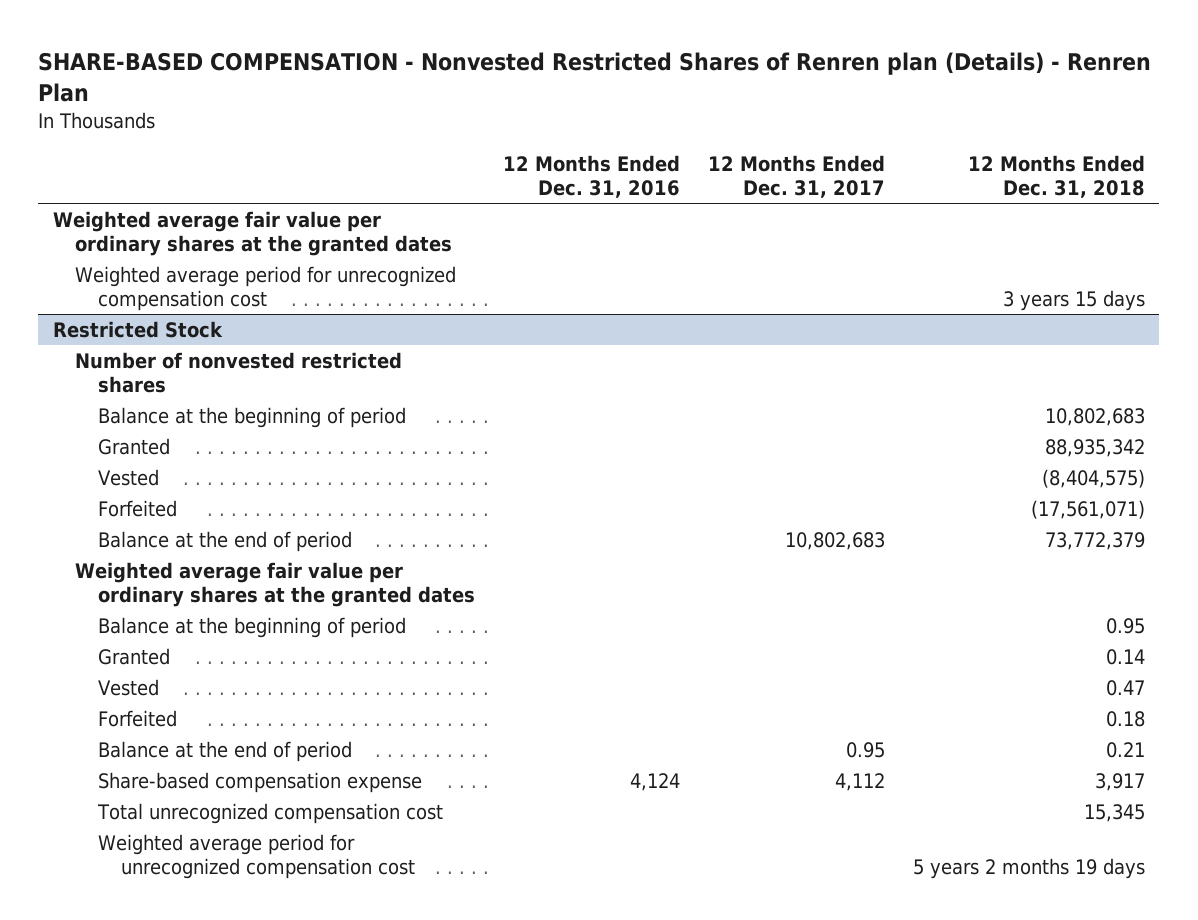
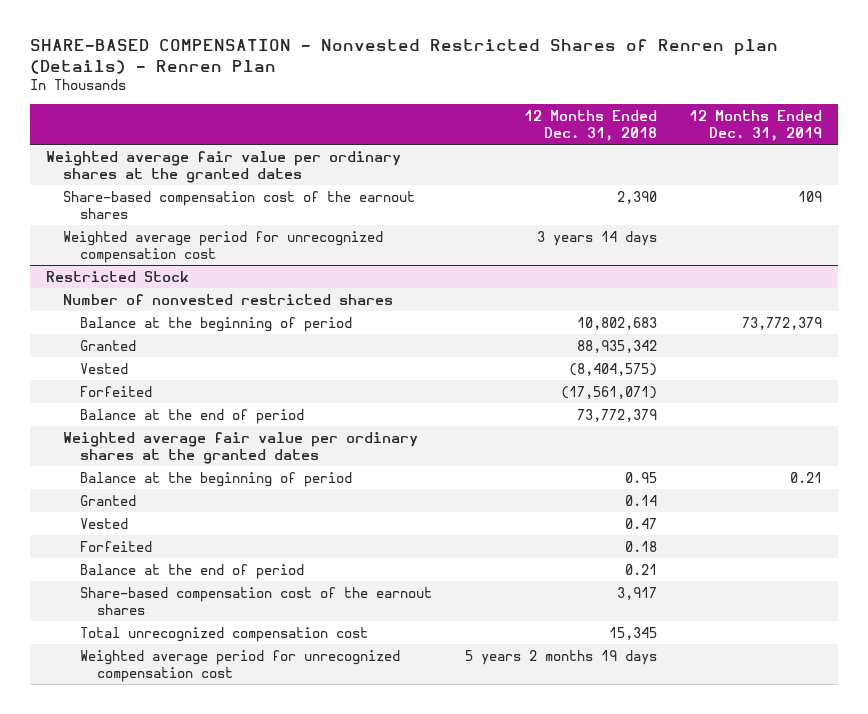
[503,154,681,198] 12 Months Ended Dec. 31, 2016 -> none
[708,154,886,198] 12 Months Ended Dec. 31, 2017 -> none
none -> [689,109,823,141] 12 Months Ended Dec. 31, 2019
none -> [63,190,416,219] Share-based compensation cost of the earnout shares
[1003,289,1146,311] 3 years 15 days -> [536,230,657,246] 3 years 14 days
[98,771,423,793] Share-based compensation expense -> [80,586,433,615] Share-based compensation cost of the earnout shares

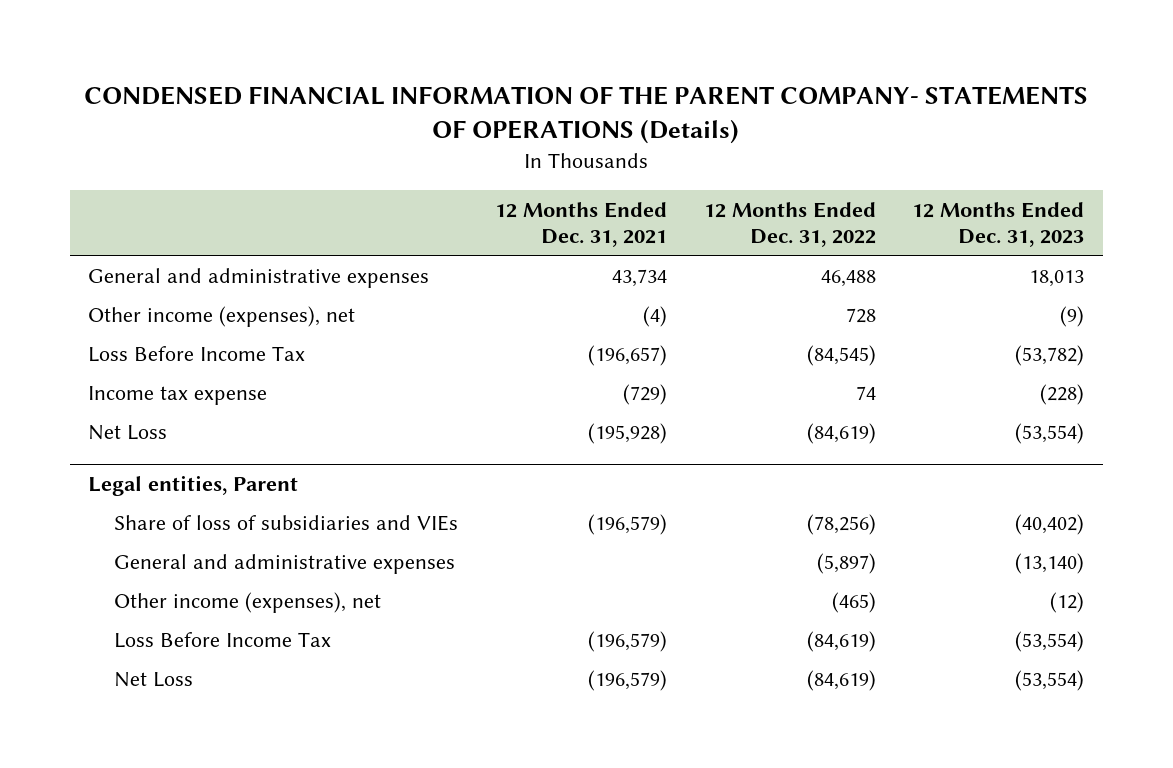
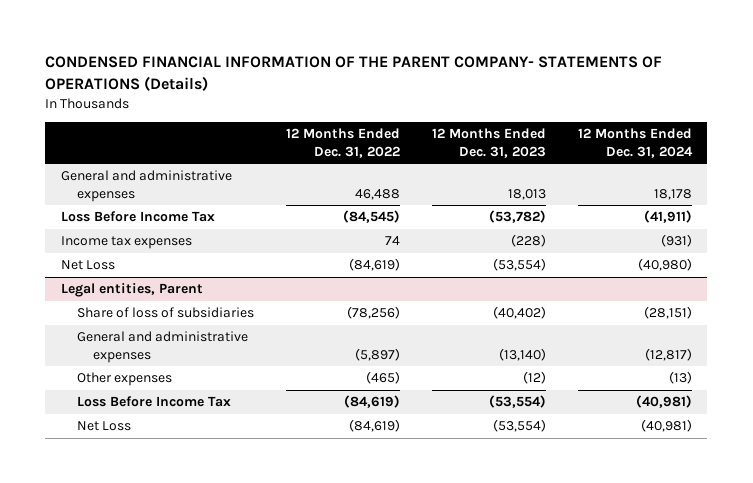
[494,201,667,248] 12 Months Ended Dec. 31, 2021 -> none
none -> [577,128,693,158] 12 Months Ended Dec. 31, 2024
[88,305,356,327] Other income (expenses), net -> none
[88,385,268,405] Income tax expense -> [61,236,193,250] Income tax expenses
[114,514,459,531] Share of loss of subsidiaries and VIEs -> [77,307,255,319] Share of loss of subsidiaries
[114,591,382,613] Other income (expenses), net -> [77,372,173,387] Other expenses

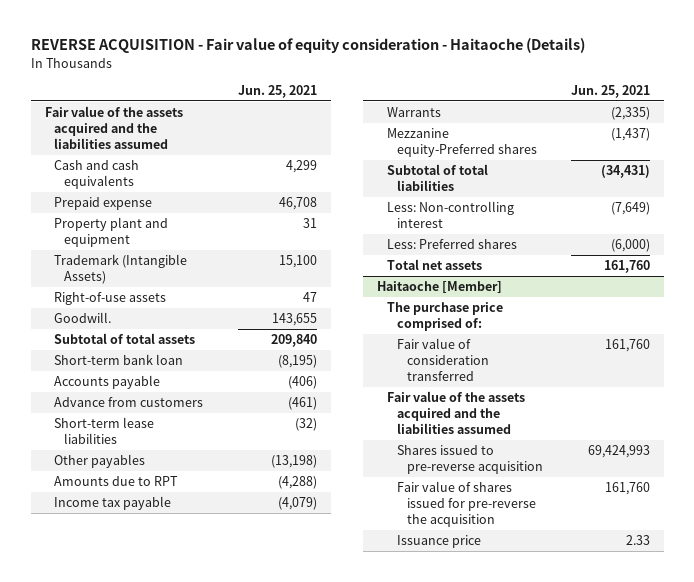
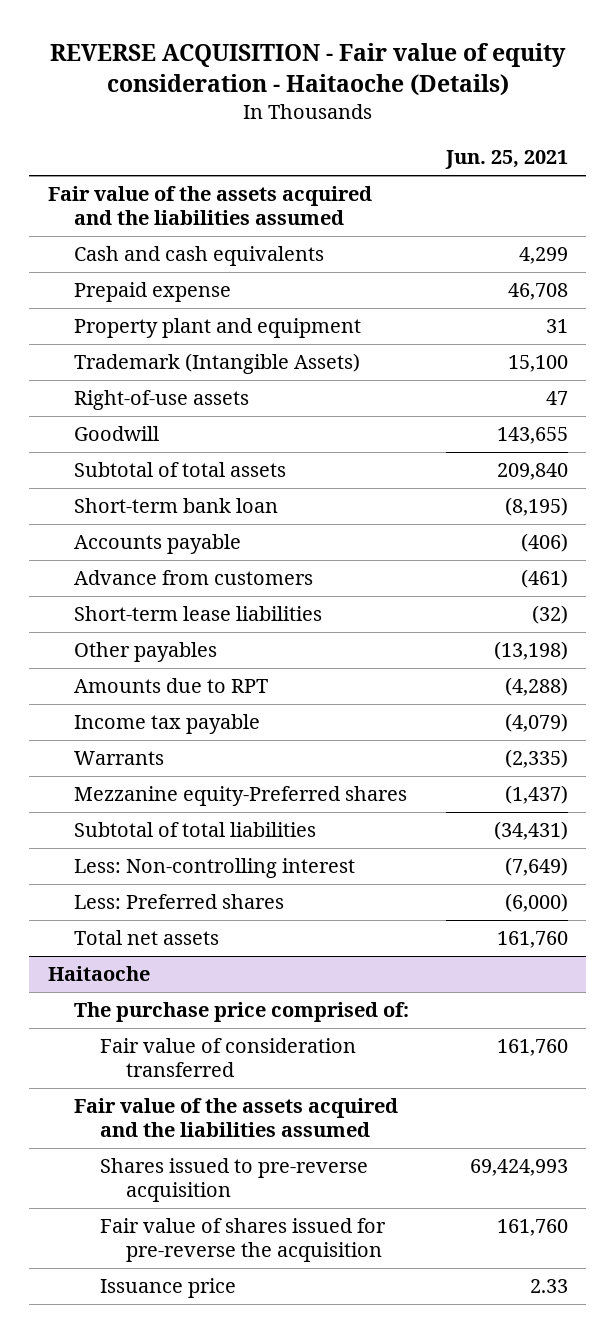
[54,311,112,323] Goodwill. -> [73,426,159,442] Goodwill
[377,280,503,293] Haitaoche [Member] -> [47,966,150,982] Haitaoche

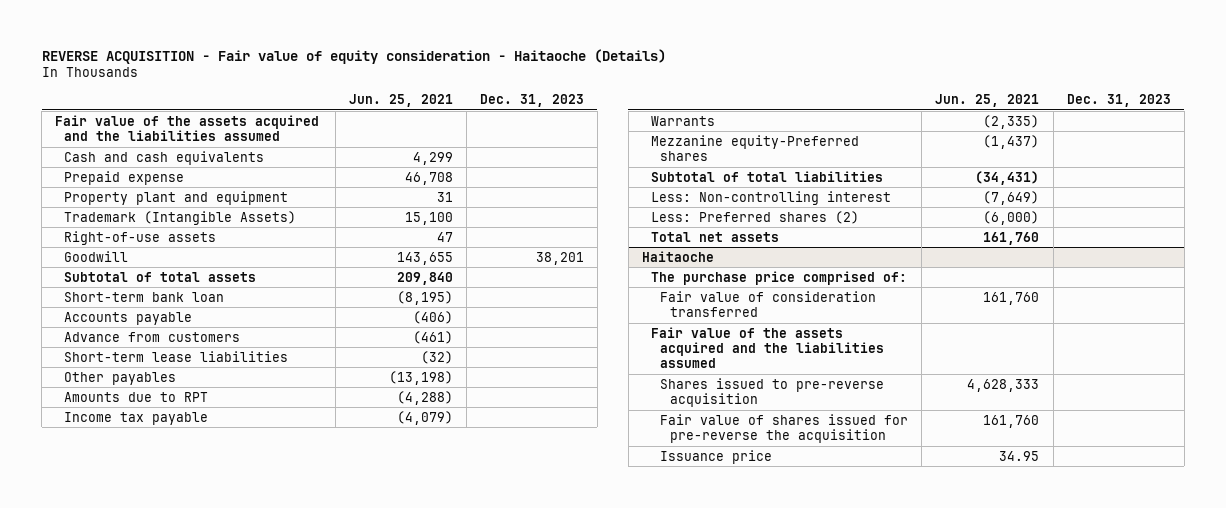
none -> [479,94,584,108] Dec. 31, 2023
[73,894,284,910] Less: Preferred shares -> [651,210,860,224] Less: Preferred shares (2)
[469,1159,568,1177] 69,424,993 -> [967,378,1040,392] 4,628,333
[529,1279,568,1294] 2.33 -> [999,450,1040,461] 34.95

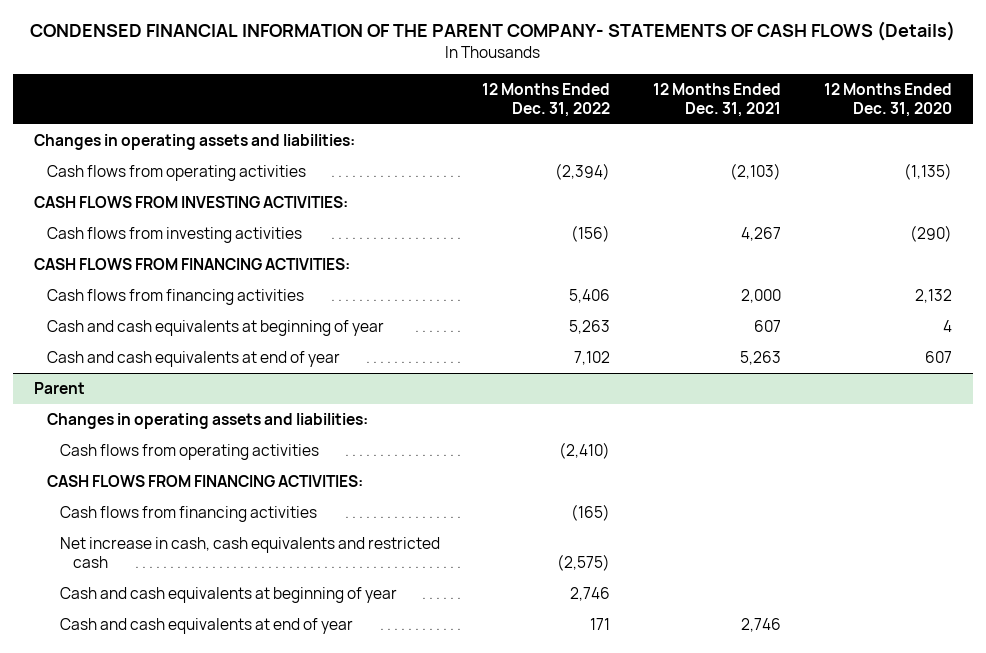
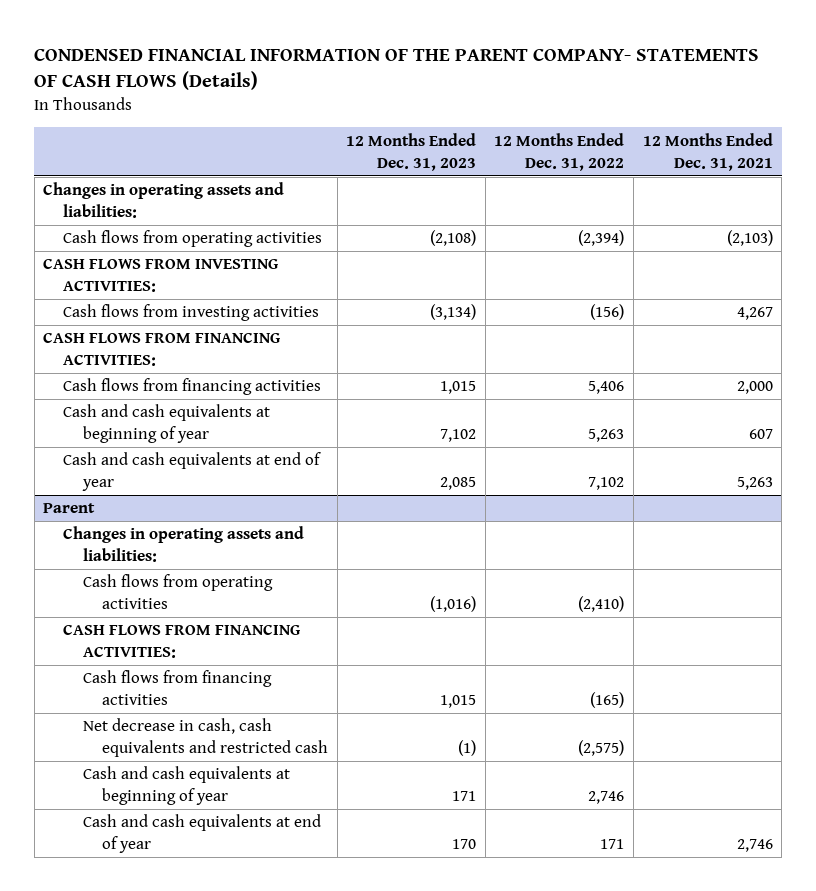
[823,82,952,117] 12 Months Ended Dec. 31, 2020 -> none
none -> [346,132,477,171] 12 Months Ended Dec. 31, 2023
[59,537,440,568] Net increase in cash, cash equivalents and restricted cash -> [82,718,329,758] Net decrease in cash, cash equivalents and restricted cash

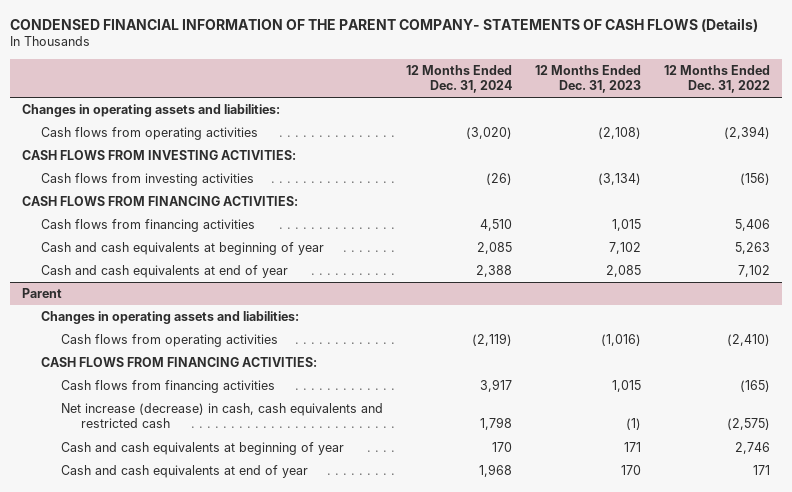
[642,132,773,171] 12 Months Ended Dec. 31, 2021 -> none
none -> [406,64,513,94] 12 Months Ended Dec. 31, 2024
[82,718,329,758] Net decrease in cash, cash equivalents and restricted cash -> [61,403,384,429] Net increase (decrease) in cash, cash equivalents and restricted cash

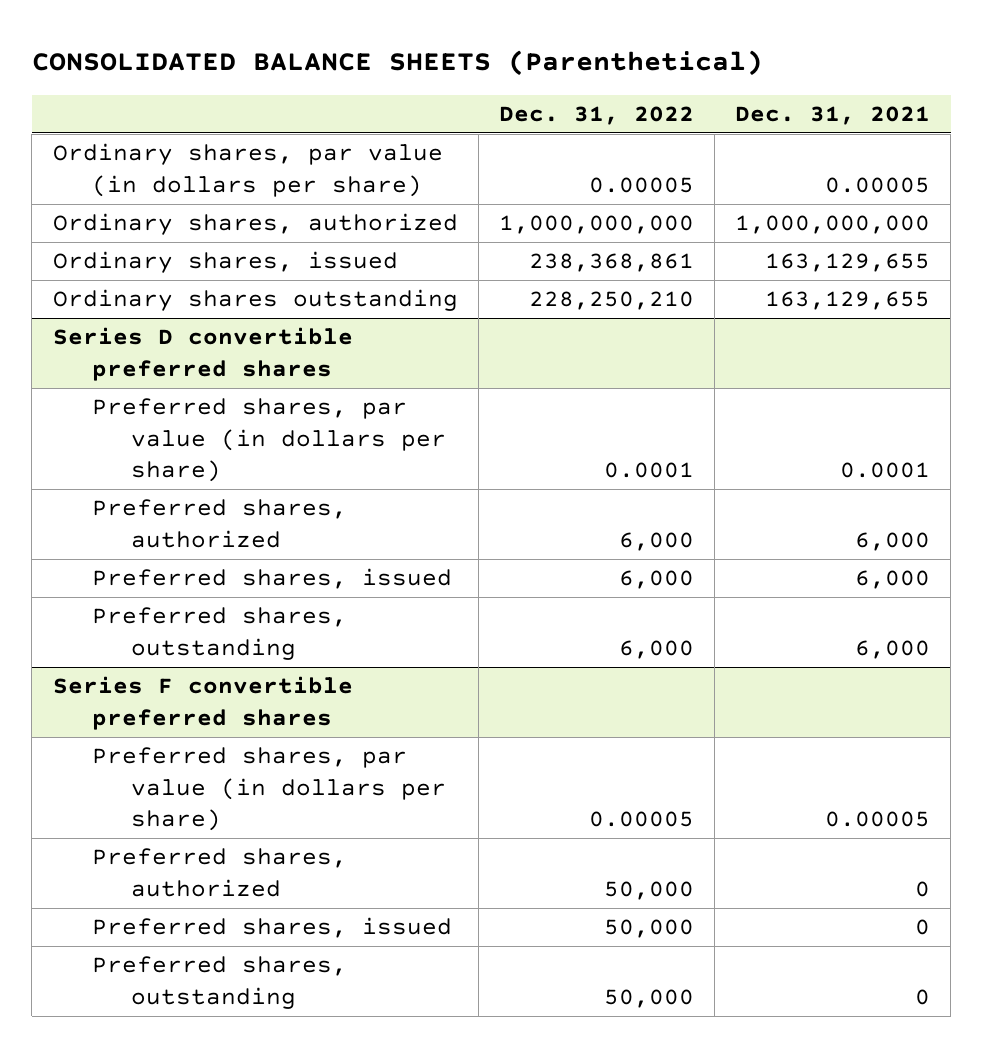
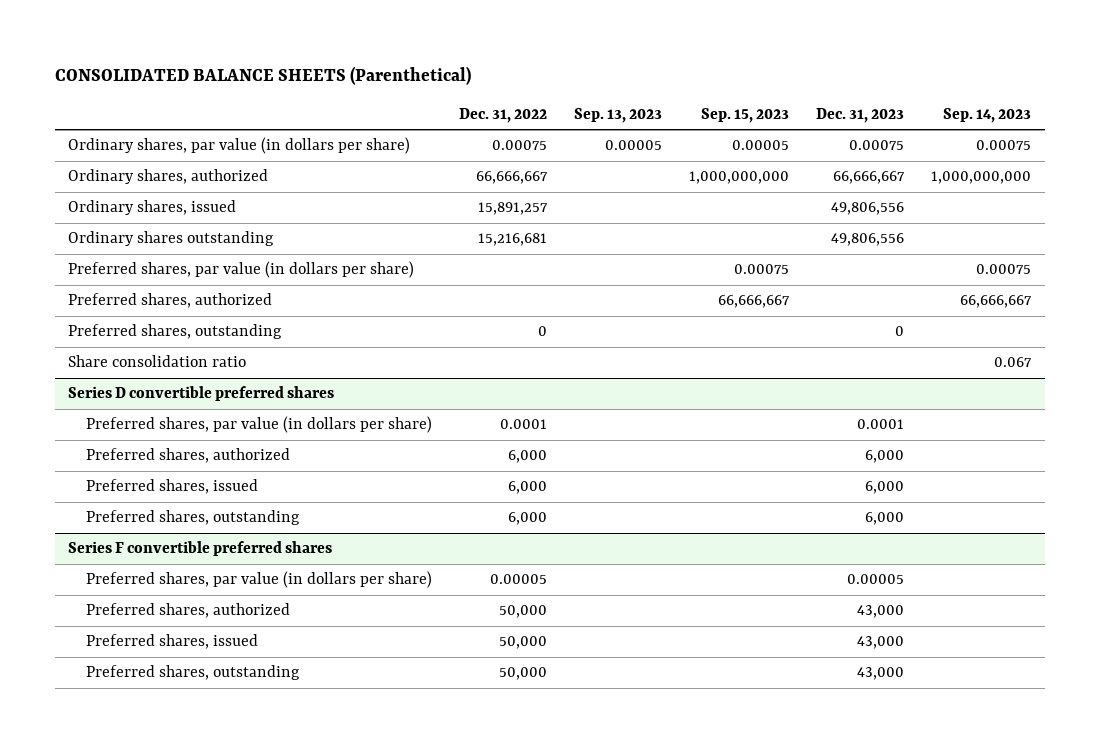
[735,105,931,125] Dec. 31, 2021 -> none
none -> [573,108,662,124] Sep. 13, 2023
none -> [700,108,789,124] Sep. 15, 2023
none -> [816,108,905,124] Dec. 31, 2023
none -> [943,108,1032,124] Sep. 14, 2023
[588,176,694,193] 0.00005 -> [491,140,547,151] 0.00075
[498,215,694,235] 1,000,000,000 -> [475,171,548,185] 66,666,667
[528,253,694,273] 238,368,861 -> [477,202,548,216] 15,891,257
[528,291,694,311] 228,250,210 -> [477,233,547,247] 15,216,681
none -> [68,261,415,279] Preferred shares, par value (in dollars per share)
none -> [68,293,273,309] Preferred shares, authorized
none -> [68,324,283,340] Preferred shares, outstanding
none -> [68,355,247,368] Share consolidation ratio

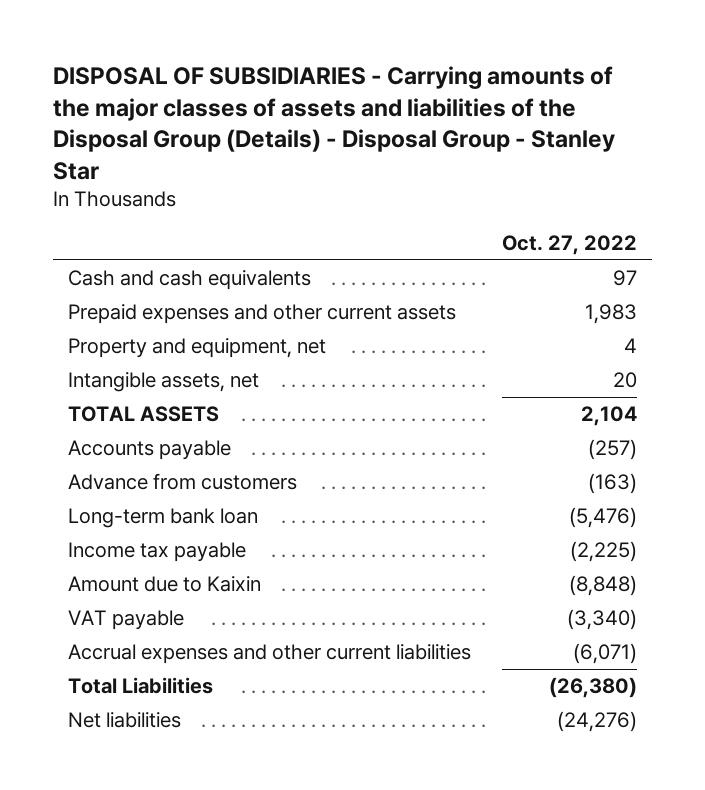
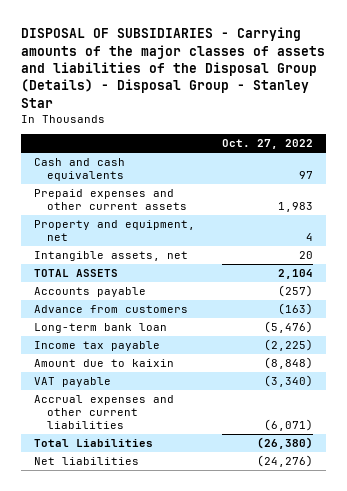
[67,576,261,593] Amount due to Kaixin -> [34,359,175,368] Amount due to kaixin

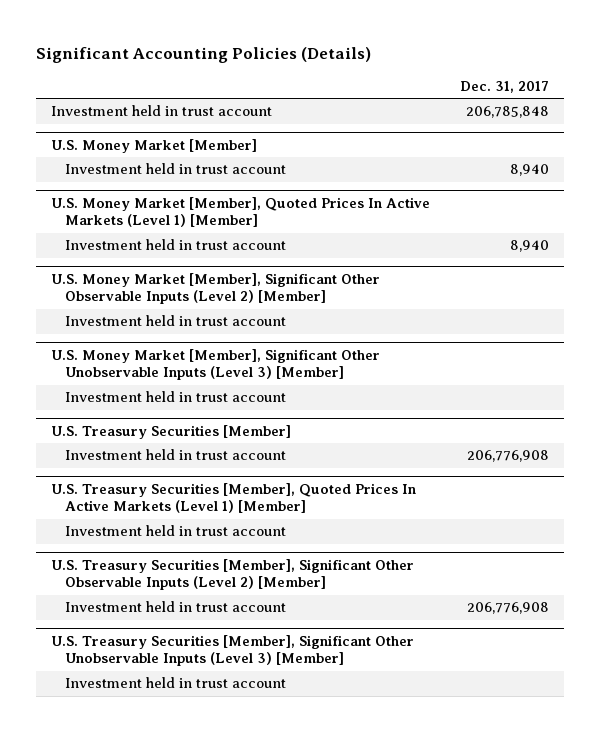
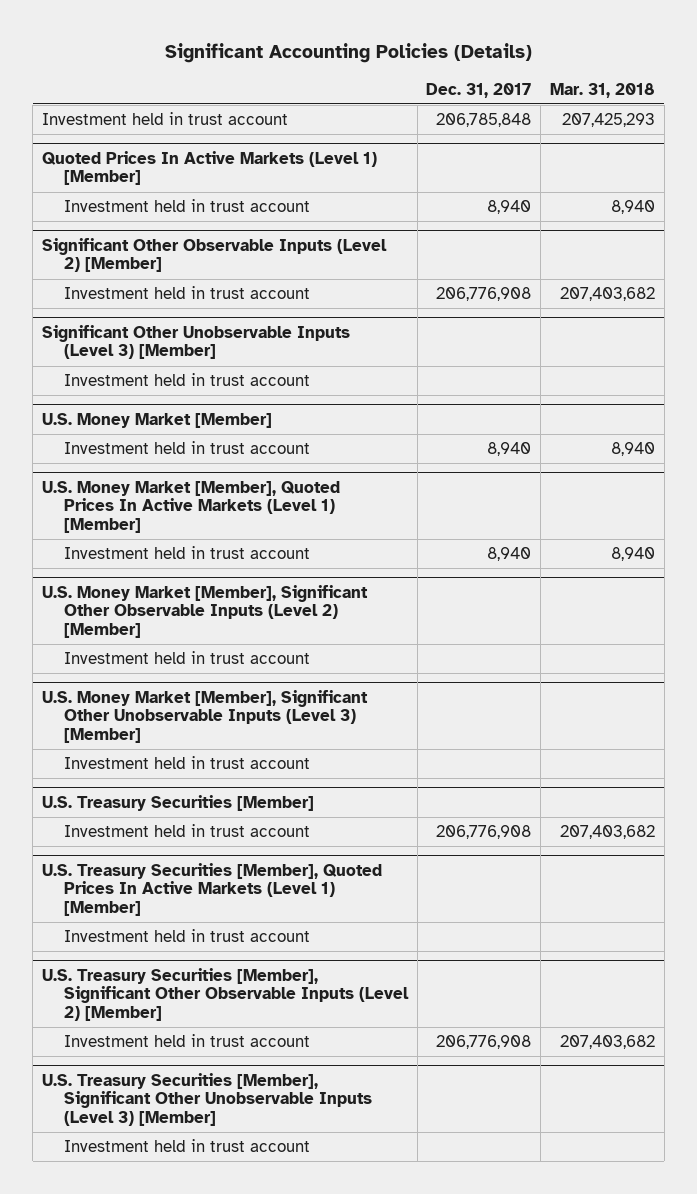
none -> [550,82,656,98] Mar. 31, 2018
none -> [42,150,378,186] Quoted Prices In Active Markets (Level 1) [Member]
none -> [63,199,310,213] Investment held in trust account
none -> [42,237,388,273] Significant Other Observable Inputs (Level 2) [Member]
none -> [63,286,310,300] Investment held in trust account
none -> [42,324,351,360] Significant Other Unobservable Inputs (Level 3) [Member]
none -> [63,373,310,387] Investment held in trust account

